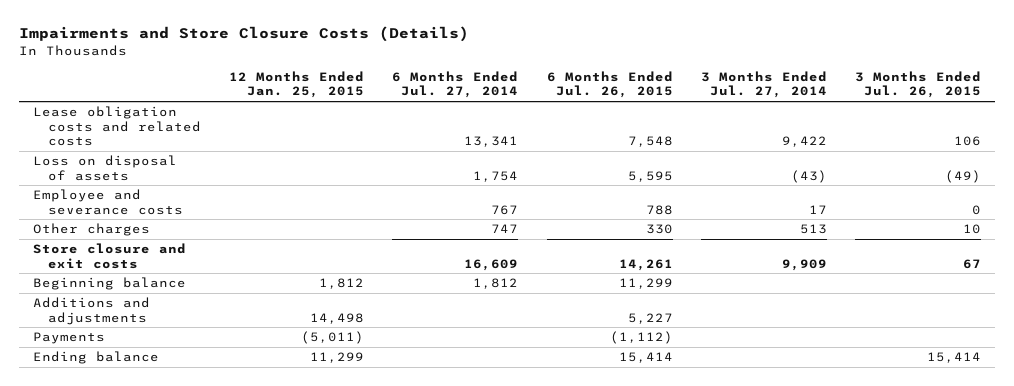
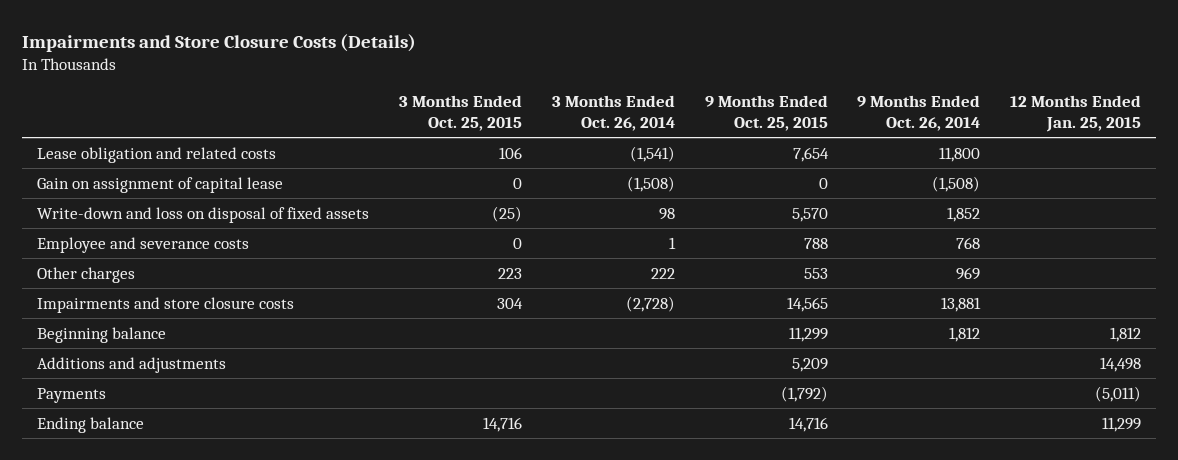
[392,71,519,99] 6 Months Ended Jul. 27, 2014 -> none
[546,71,673,99] 6 Months Ended Jul. 26, 2015 -> none
[700,71,827,99] 3 Months Ended Jul. 27, 2014 -> none
[855,71,982,99] 3 Months Ended Jul. 26, 2015 -> none
none -> [398,95,522,131] 3 Months Ended Oct. 25, 2015
none -> [551,95,675,131] 3 Months Ended Oct. 26, 2014
none -> [704,95,828,131] 9 Months Ended Oct. 25, 2015
none -> [857,95,981,131] 9 Months Ended Oct. 26, 2014
[33,106,201,146] Lease obligation costs and related costs -> [36,146,276,163] Lease obligation and related costs
none -> [36,176,283,193] Gain on assignment of capital lease
[33,155,178,181] Loss on disposal of assets -> [36,206,369,223] Write-down and loss on disposal of fixed assets
[33,243,187,269] Store closure and exit costs -> [36,296,294,313] Impairments and store closure costs

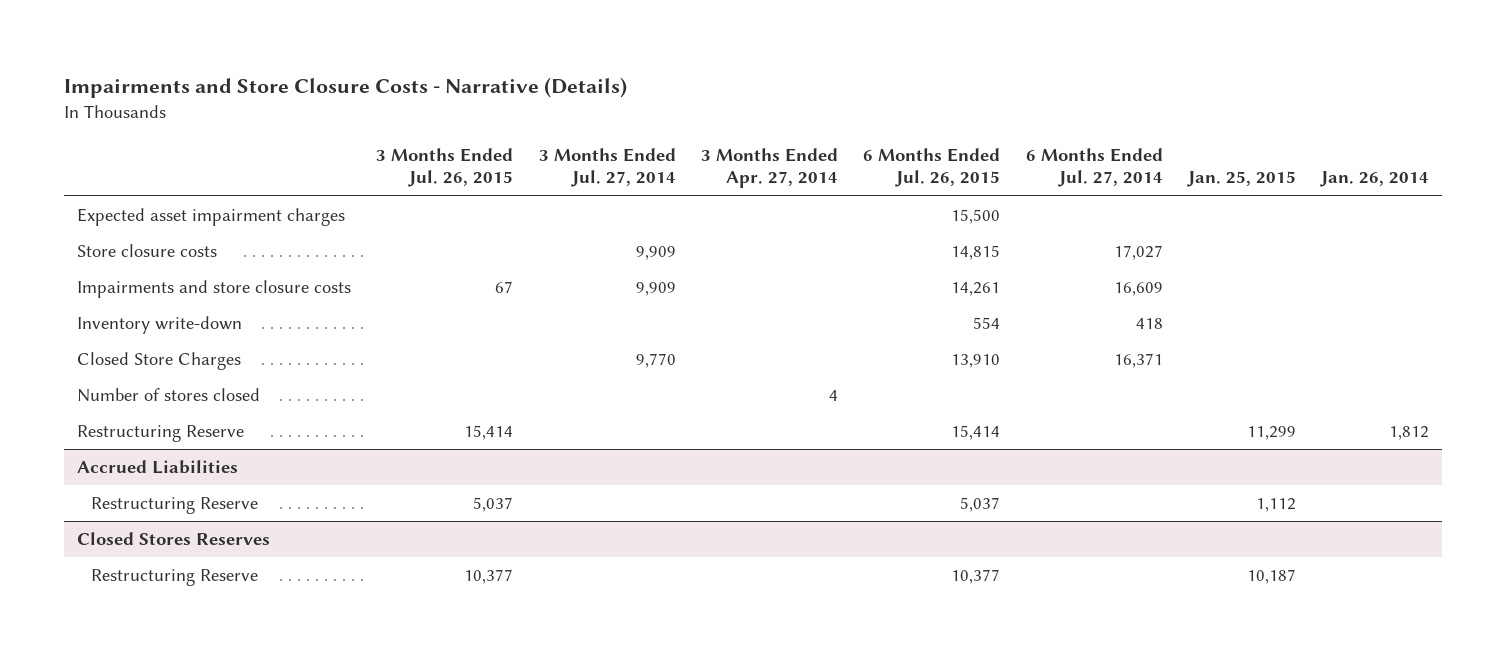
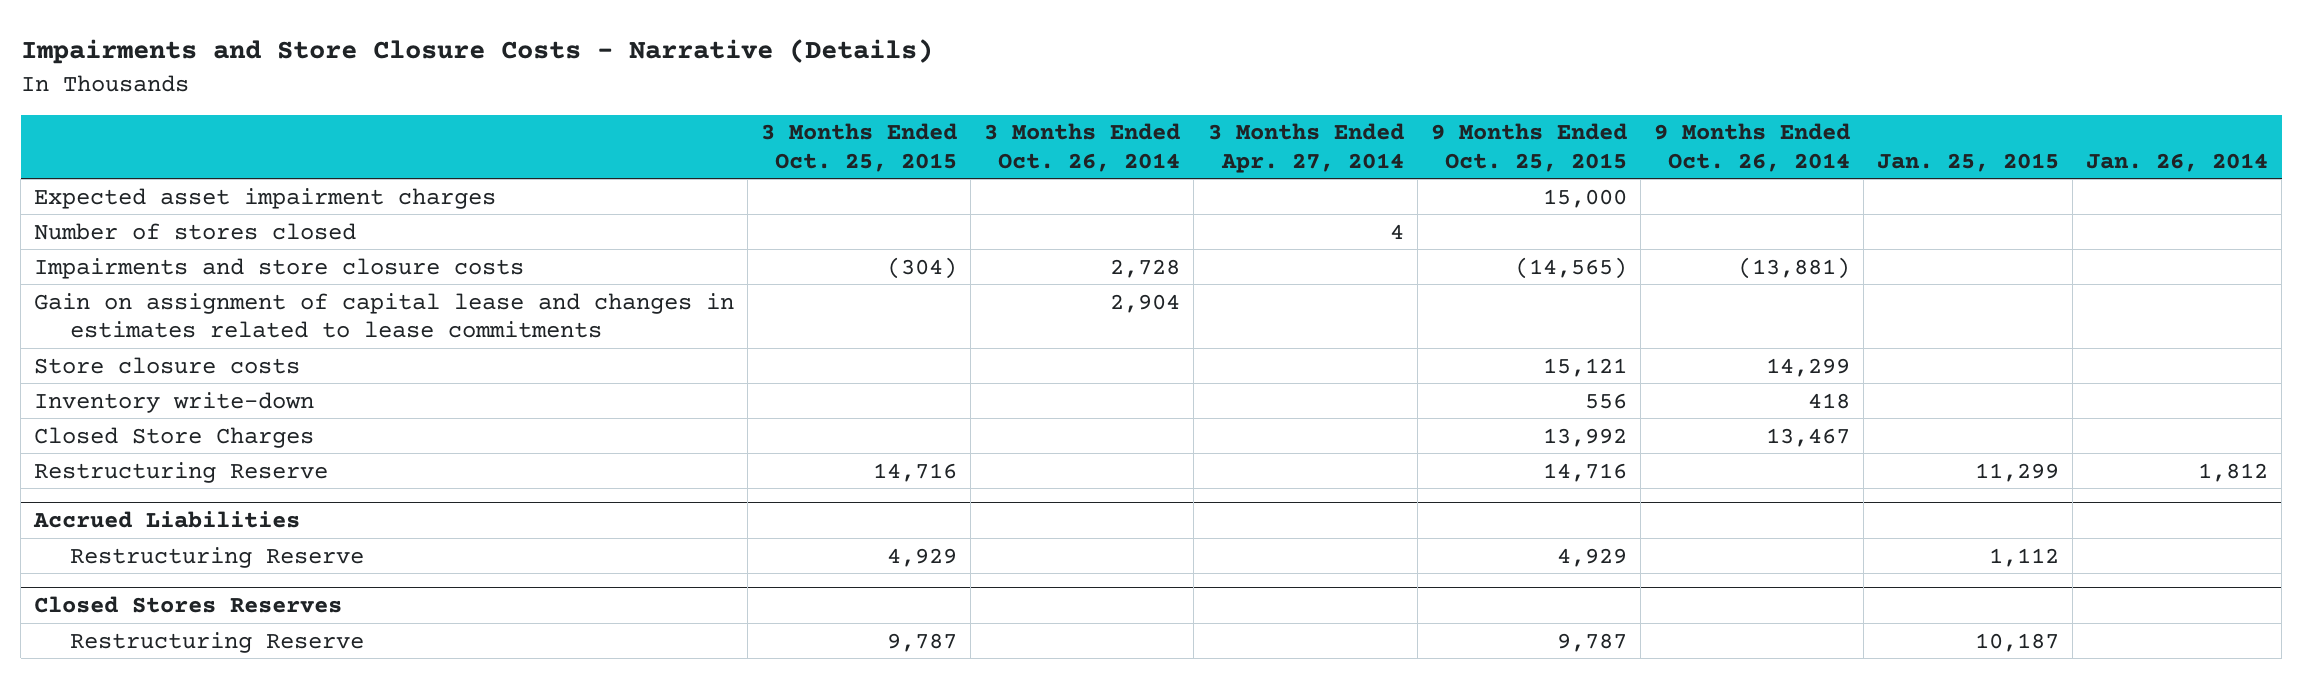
[376,147,514,188] 3 Months Ended Jul. 26, 2015 -> none
[538,147,676,188] 3 Months Ended Jul. 27, 2014 -> none
[863,147,1001,188] 6 Months Ended Jul. 26, 2015 -> none
[1025,147,1163,188] 6 Months Ended Jul. 27, 2014 -> none
none -> [761,123,958,172] 3 Months Ended Oct. 25, 2015
none -> [984,123,1181,172] 3 Months Ended Oct. 26, 2014
none -> [1430,123,1627,172] 9 Months Ended Oct. 25, 2015
none -> [1653,123,1850,172] 9 Months Ended Oct. 26, 2014
[77,388,261,403] Number of stores closed -> [34,222,357,240] Number of stores closed
none -> [34,292,735,339] Gain on assignment of capital lease and changes in estimates related to lease commitments
[77,244,218,258] Store closure costs -> [34,356,301,374] Store closure costs

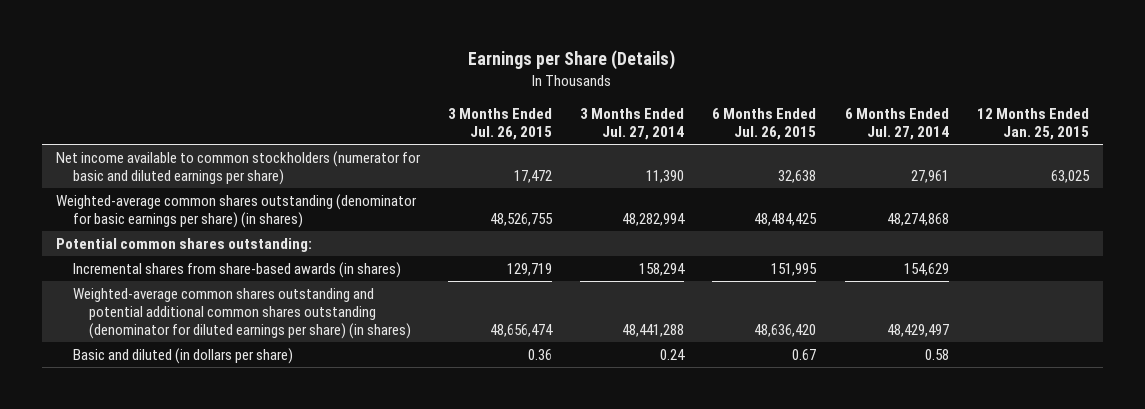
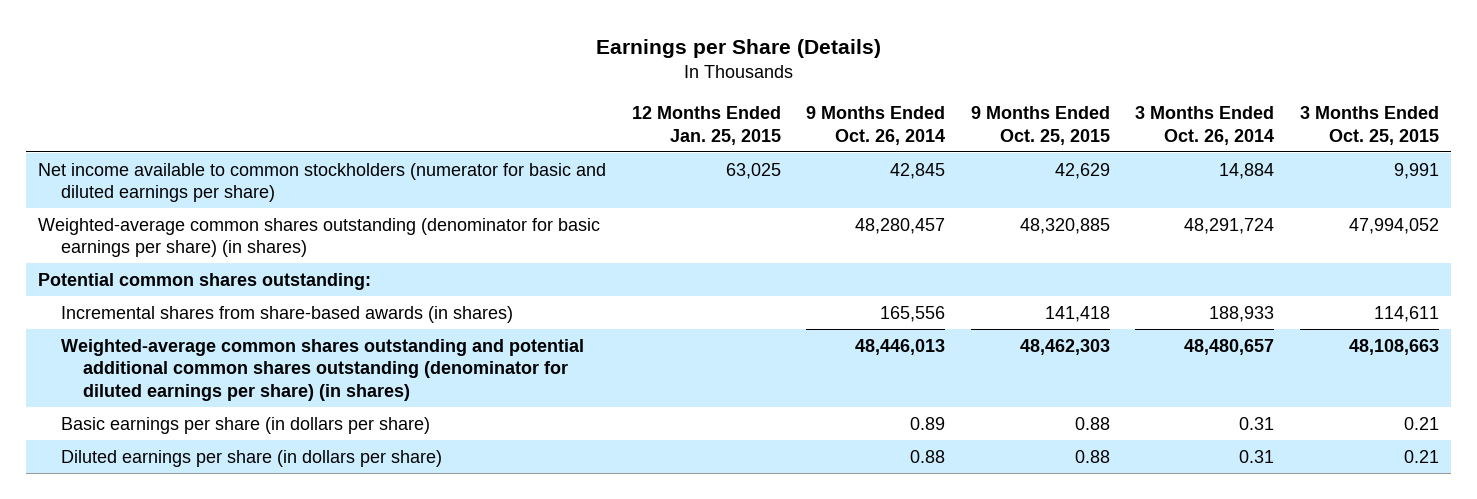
[448,107,553,141] 3 Months Ended Jul. 26, 2015 -> none
[580,107,685,141] 3 Months Ended Jul. 27, 2014 -> none
[712,107,817,141] 6 Months Ended Jul. 26, 2015 -> none
[844,107,949,141] 6 Months Ended Jul. 27, 2014 -> none
none -> [806,105,946,145] 9 Months Ended Oct. 26, 2014
none -> [970,105,1110,145] 9 Months Ended Oct. 25, 2015
none -> [1135,105,1275,145] 3 Months Ended Oct. 26, 2014
none -> [1299,105,1439,145] 3 Months Ended Oct. 25, 2015
[72,347,293,364] Basic and diluted (in dollars per share) -> [60,416,430,434] Basic earnings per share (in dollars per share)
none -> [60,449,442,467] Diluted earnings per share (in dollars per share)

